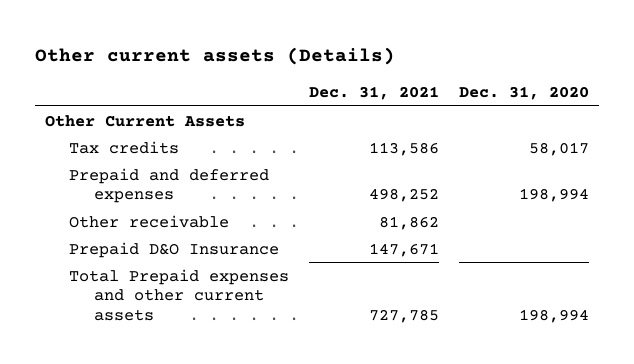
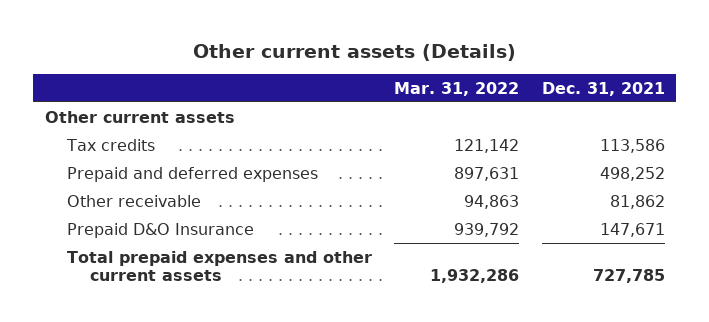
[458,85,589,100] Dec. 31, 2020 -> none
none -> [394,82,520,97] Mar. 31, 2022
[44,114,245,127] Other Current Assets -> [44,110,235,123] Other current assets
[69,268,290,322] Total Prepaid expenses and other current assets -> [67,250,373,282] Total prepaid expenses and other current assets

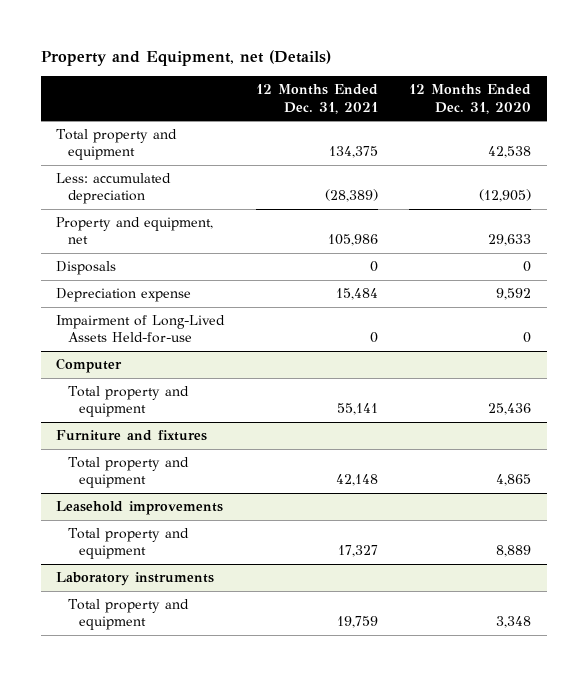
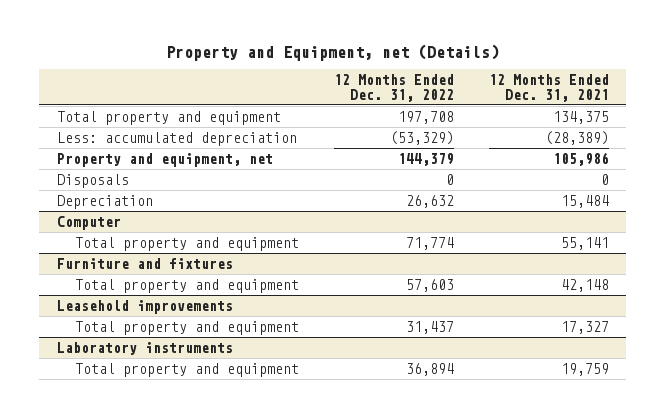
[409,84,532,114] 12 Months Ended Dec. 31, 2020 -> none
none -> [334,74,455,102] 12 Months Ended Dec. 31, 2022
[56,315,226,344] Impairment of Long-Lived Assets Held-for-use -> none
[56,288,192,303] Depreciation expense -> [56,194,153,209] Depreciation

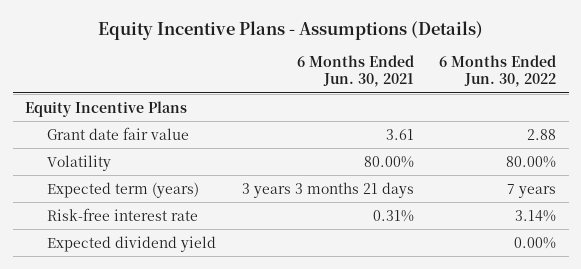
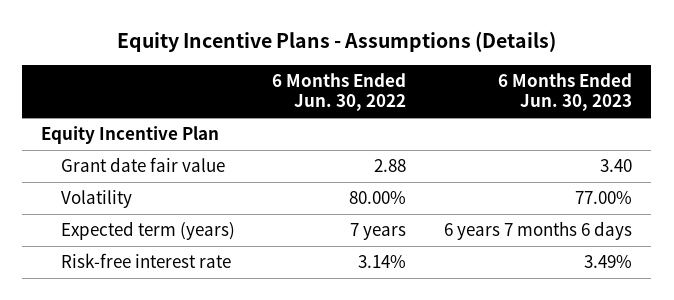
[296,55,414,88] 6 Months Ended Jun. 30, 2021 -> none
none -> [498,73,633,111] 6 Months Ended Jun. 30, 2023
[25,100,188,117] Equity Incentive Plans -> [41,126,220,145] Equity Incentive Plan
[47,235,217,252] Expected dividend yield -> none

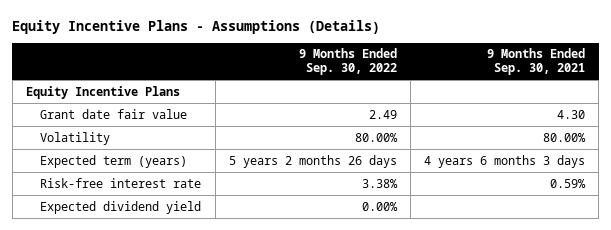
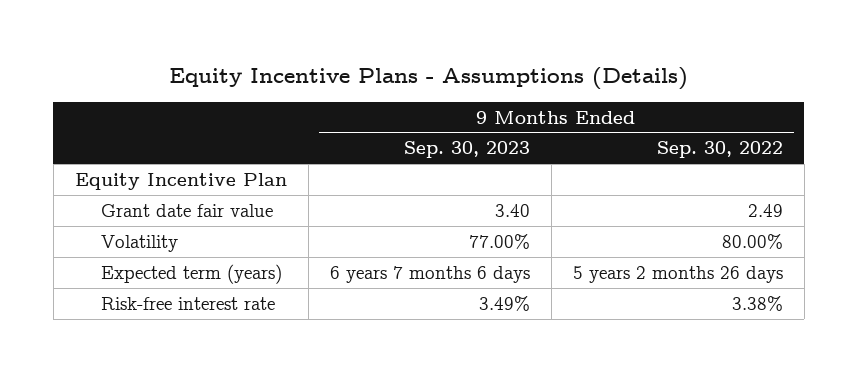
[487,48,586,76] 9 Months Ended Sep. 30, 2021 -> none
none -> [403,141,530,159] Sep. 30, 2023
[26,85,181,99] Equity Incentive Plans -> [74,172,287,190] Equity Incentive Plan
[40,200,202,214] Expected dividend yield -> none

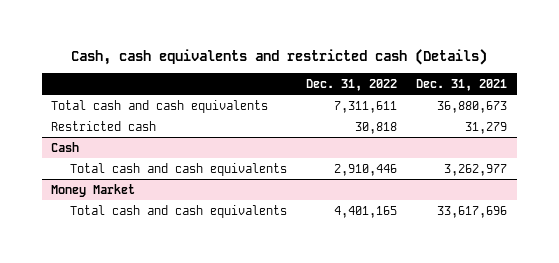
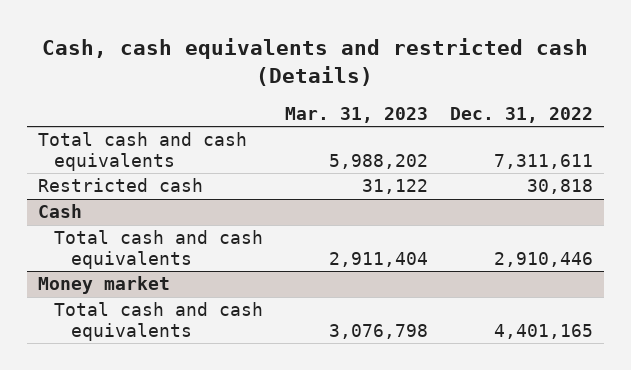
[416,78,508,91] Dec. 31, 2021 -> none
none -> [284,106,428,123] Mar. 31, 2023
[51,183,136,197] Money Market -> [37,276,170,295] Money market

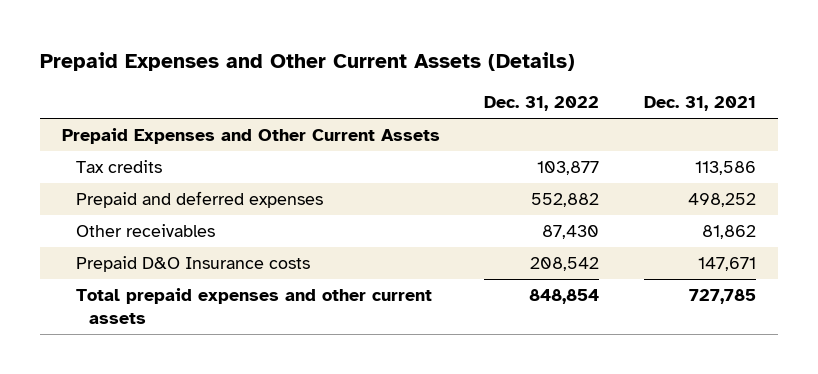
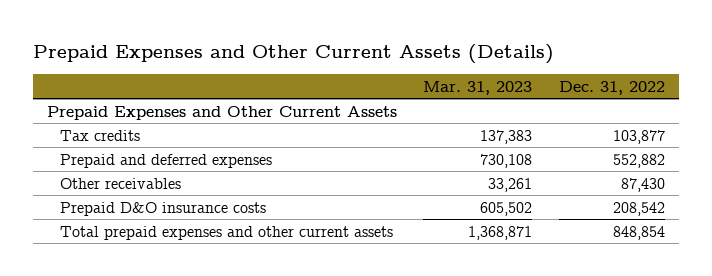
[643,96,756,112] Dec. 31, 2021 -> none
none -> [423,80,533,95] Mar. 31, 2023
[75,256,310,273] Prepaid D&O Insurance costs -> [60,201,267,216] Prepaid D&O insurance costs

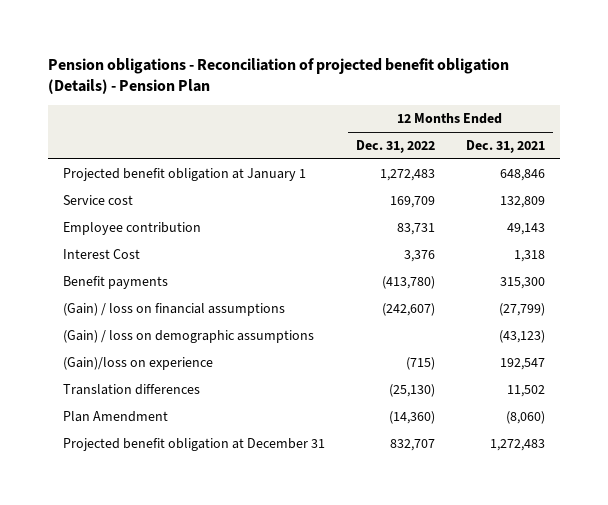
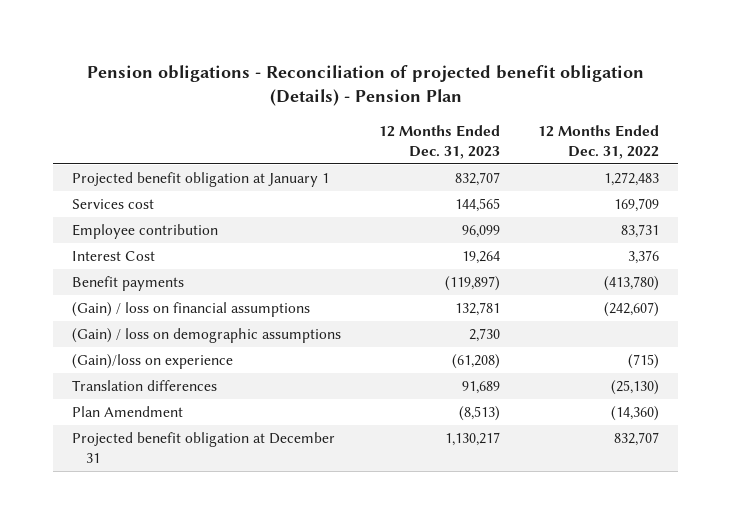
[465,140,545,154] Dec. 31, 2021 -> none
none -> [379,124,501,159] 12 Months Ended Dec. 31, 2023
[63,194,134,205] Service cost -> [72,199,155,210] Services cost

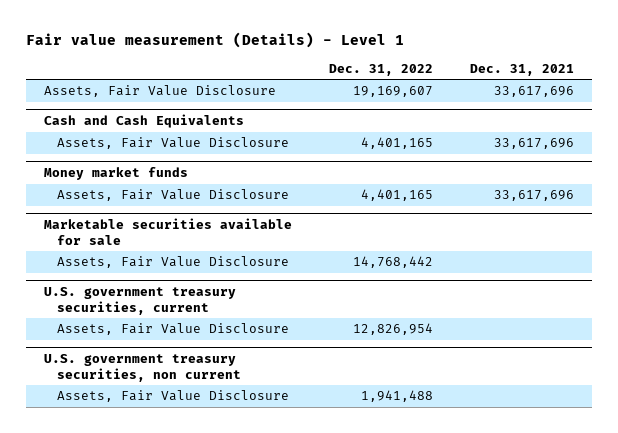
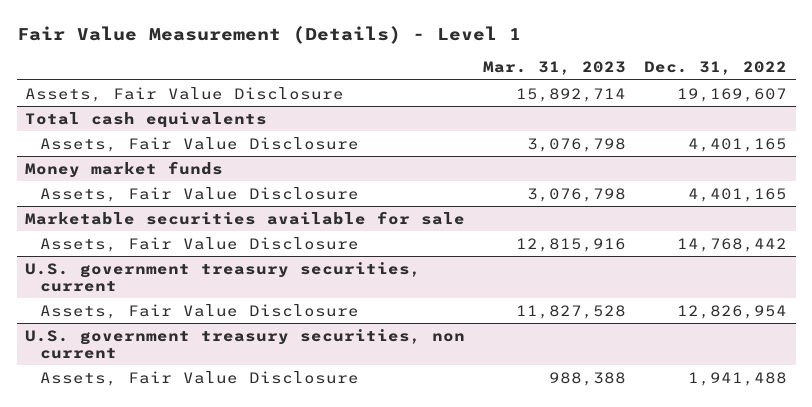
[26,32,405,49] Fair value measurement (Details) - Level 1 -> [16,25,521,44] Fair Value Measurement (Details) - Level 1
[469,63,574,76] Dec. 31, 2021 -> none
none -> [483,61,627,76] Mar. 31, 2023
[44,114,245,129] Cash and Cash Equivalents -> [25,111,268,128] Total cash equivalents

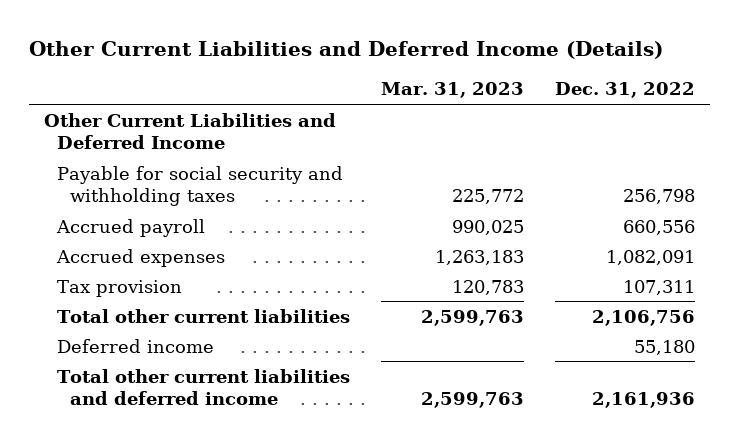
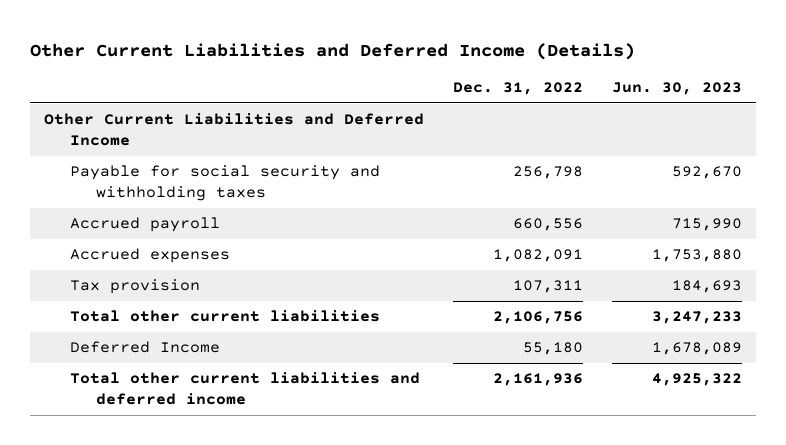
[380,82,524,99] Mar. 31, 2023 -> none
none -> [611,82,742,96] Jun. 30, 2023
[57,338,215,353] Deferred income -> [70,341,221,354] Deferred Income

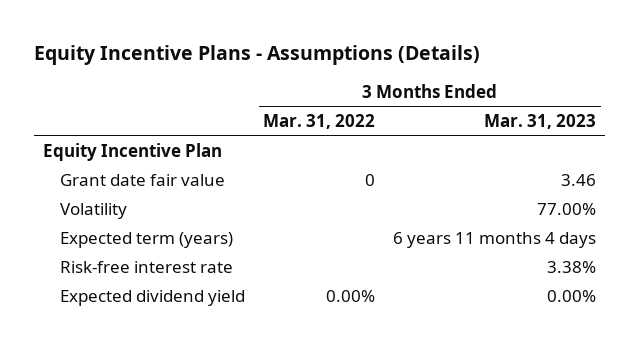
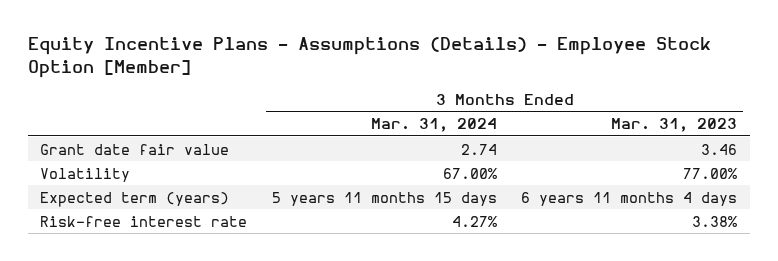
[33,45,480,66] Equity Incentive Plans - Assumptions (Details) -> [28,37,712,78] Equity Incentive Plans - Assumptions (Details) - Employee Stock Option [Member]
[263,113,376,129] Mar. 31, 2022 -> none
none -> [370,118,497,133] Mar. 31, 2024
[42,142,222,161] Equity Incentive Plan -> none
[60,289,246,306] Expected dividend yield -> none

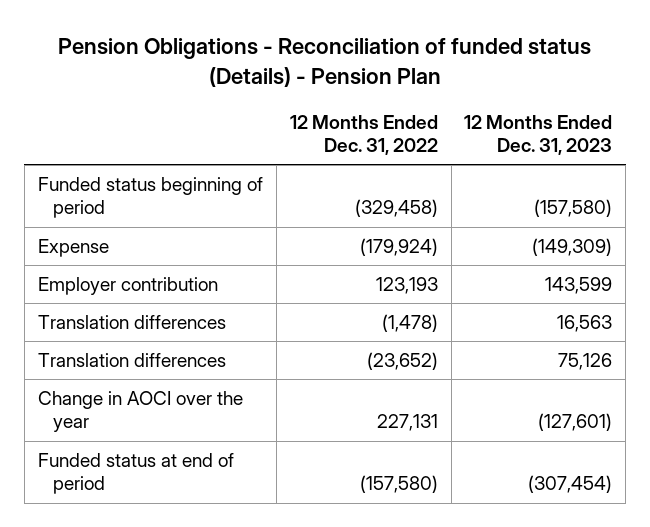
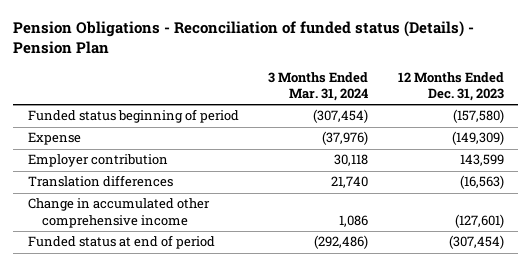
[289,114,438,156] 12 Months Ended Dec. 31, 2022 -> none
none -> [268,71,369,102] 3 Months Ended Mar. 31, 2024
[37,353,226,368] Translation differences -> none
[557,315,613,333] 16,563 -> [459,175,504,190] (16,563)
[37,391,243,433] Change in AOCI over the year -> [27,198,210,228] Change in accumulated other comprehensive income

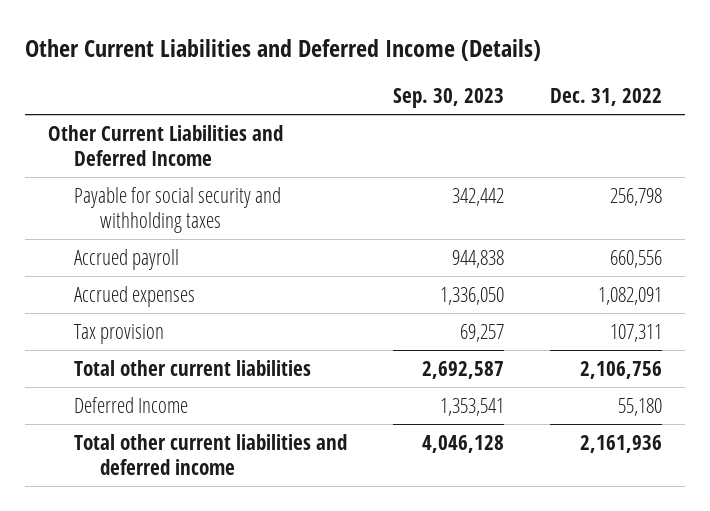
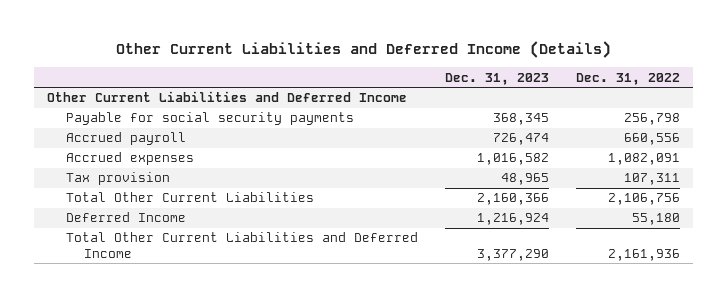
[392,88,504,109] Sep. 30, 2023 -> none
none -> [444,72,549,85] Dec. 31, 2023
[73,186,281,233] Payable for social security and withholding taxes -> [65,112,354,126] Payable for social security payments
[73,359,311,376] Total other current liabilities -> [65,192,314,203] Total Other Current Liabilities
[73,433,347,475] Total other current liabilities and deferred income -> [65,232,418,258] Total Other Current Liabilities and Deferred Income

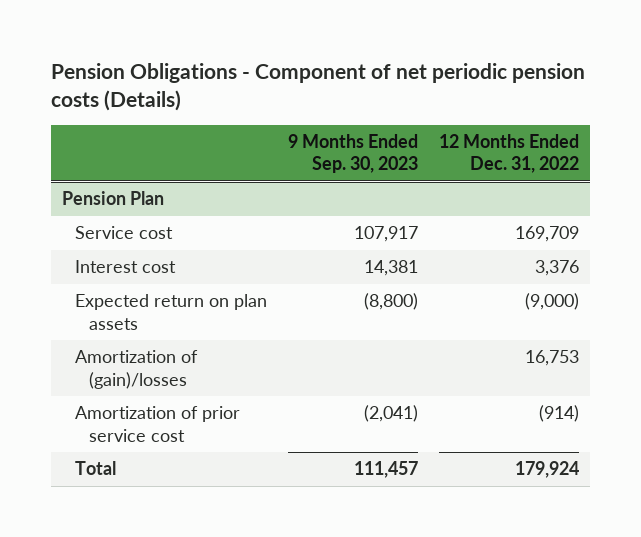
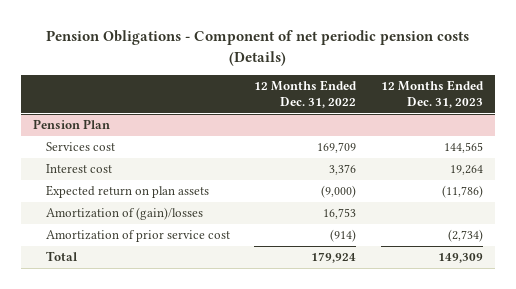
[288,134,419,174] 9 Months Ended Sep. 30, 2023 -> none
none -> [380,80,484,108] 12 Months Ended Dec. 31, 2023
[75,226,174,240] Service cost -> [45,142,115,152] Services cost

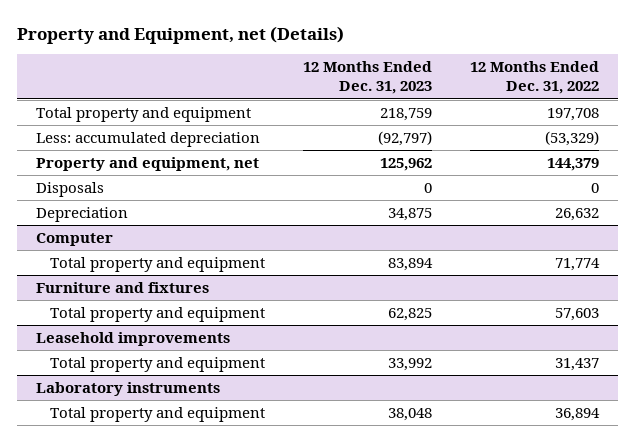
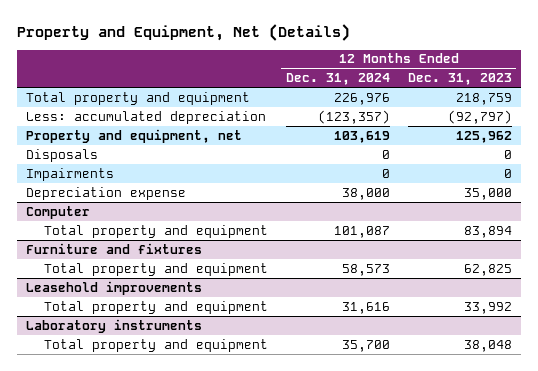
[16,25,344,44] Property and Equipment, net (Details) -> [16,23,350,41] Property and Equipment, Net (Details)
[470,61,600,95] 12 Months Ended Dec. 31, 2022 -> none
none -> [285,73,390,86] Dec. 31, 2024
none -> [25,167,114,181] Impairments
[35,206,128,222] Depreciation -> [25,186,186,200] Depreciation expense
[388,207,433,221] 34,875 -> [463,187,512,200] 35,000

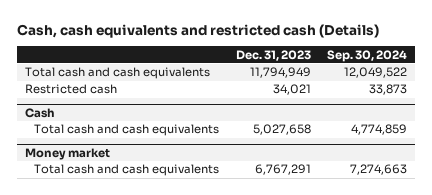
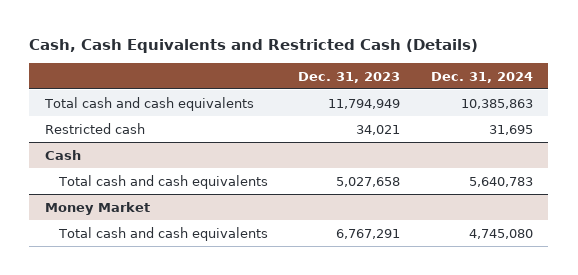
[16,23,379,38] Cash, cash equivalents and restricted cash (Details) -> [29,38,479,53] Cash, Cash Equivalents and Restricted Cash (Details)
[327,49,408,62] Sep. 30, 2024 -> none
none -> [430,71,533,83] Dec. 31, 2024
[25,148,111,161] Money market -> [44,201,150,215] Money Market

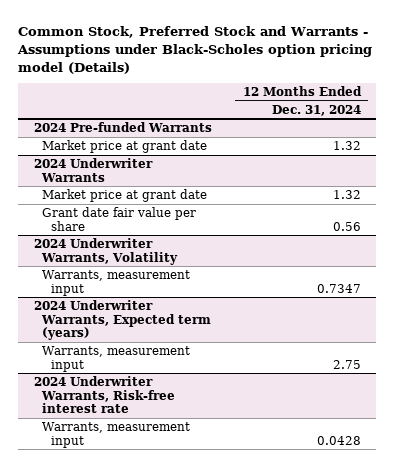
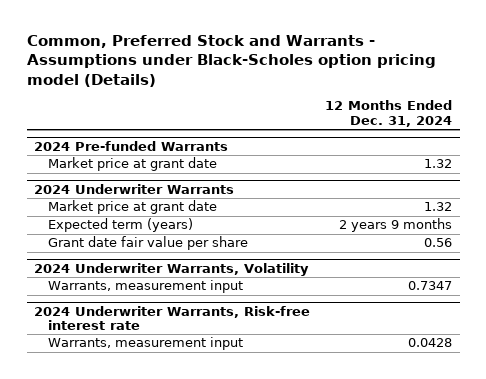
[17,26,373,74] Common Stock, Preferred Stock and Warrants - Assumptions under Black-Scholes option pricing model (Details) -> [26,34,436,87] Common, Preferred Stock and Warrants - Assumptions under Black-Scholes option pricing model (Details)
none -> [47,218,193,233] Expected term (years)
[33,299,212,341] 2024 Underwriter Warrants, Expected term (years) -> none
[42,345,191,372] Warrants, measurement input -> none

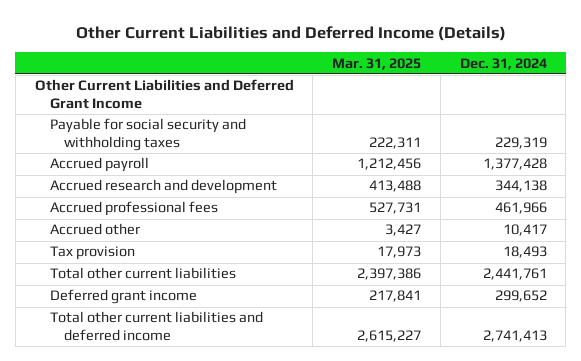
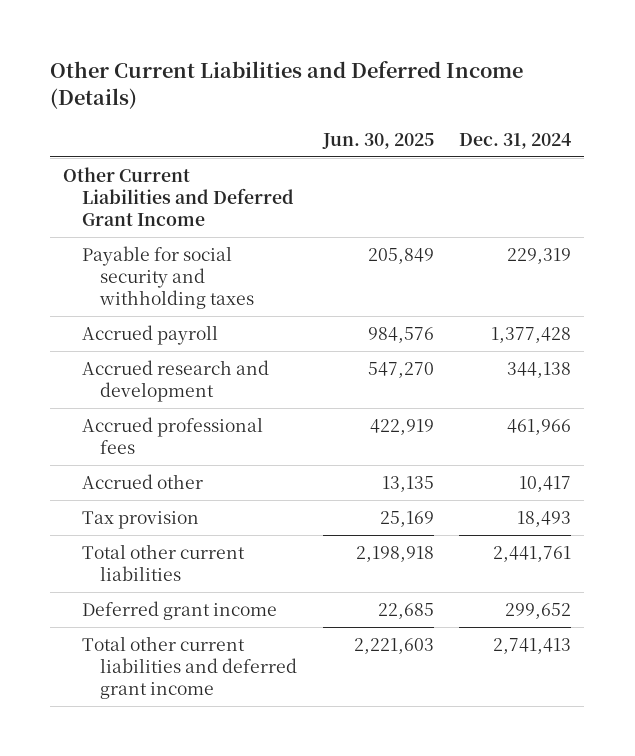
[332,57,422,70] Mar. 31, 2025 -> none
none -> [321,132,434,149] Jun. 30, 2025
[49,311,263,342] Total other current liabilities and deferred income -> [81,635,297,700] Total other current liabilities and deferred grant income

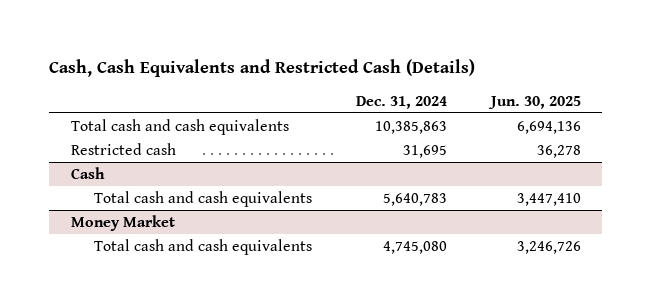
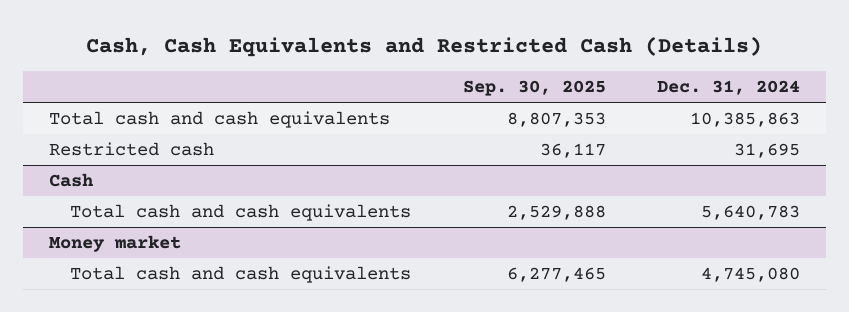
[487,95,581,109] Jun. 30, 2025 -> none
none -> [462,80,606,97] Sep. 30, 2025
[70,214,175,231] Money Market -> [48,234,181,252] Money market

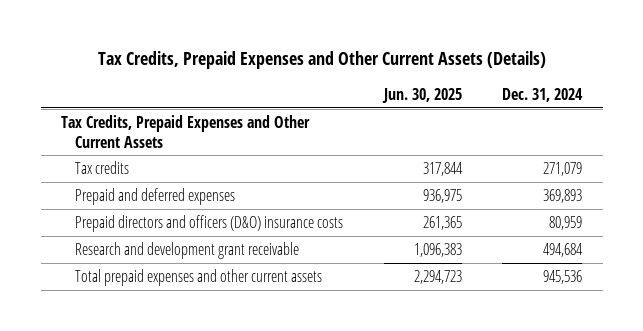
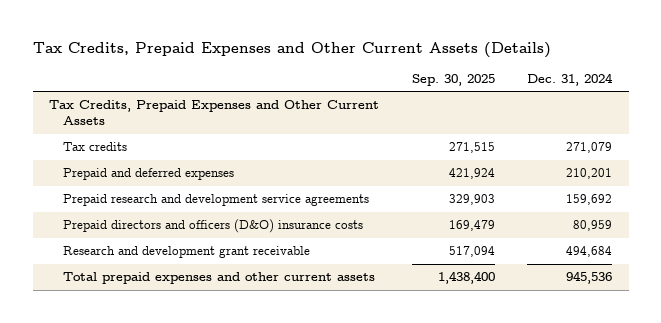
[381,88,462,104] Jun. 30, 2025 -> none
none -> [411,73,495,86] Sep. 30, 2025
[543,188,583,203] 369,893 -> [566,168,613,180] 210,201
none -> [62,194,369,207] Prepaid research and development service agreements

